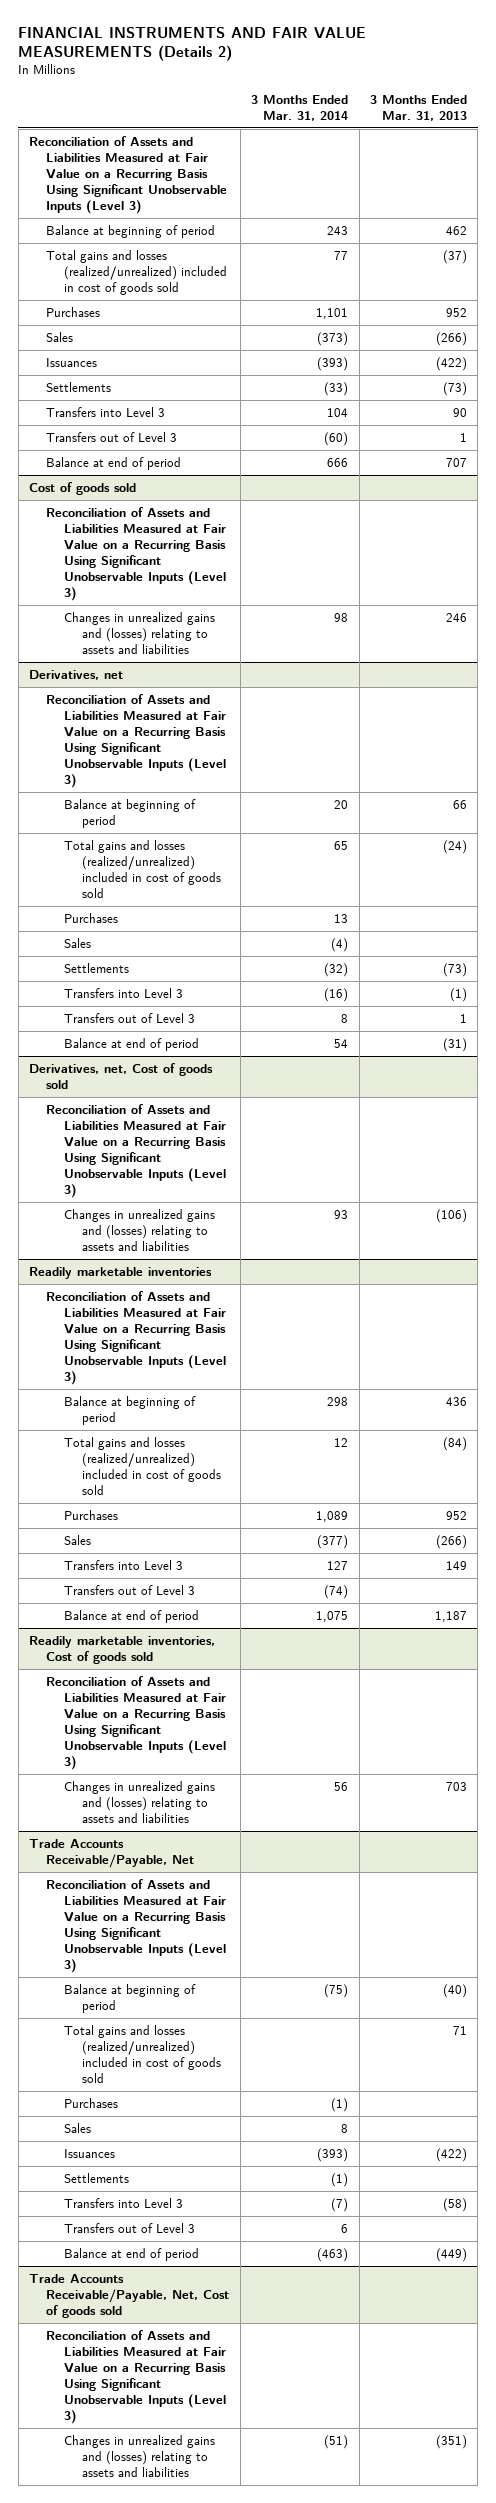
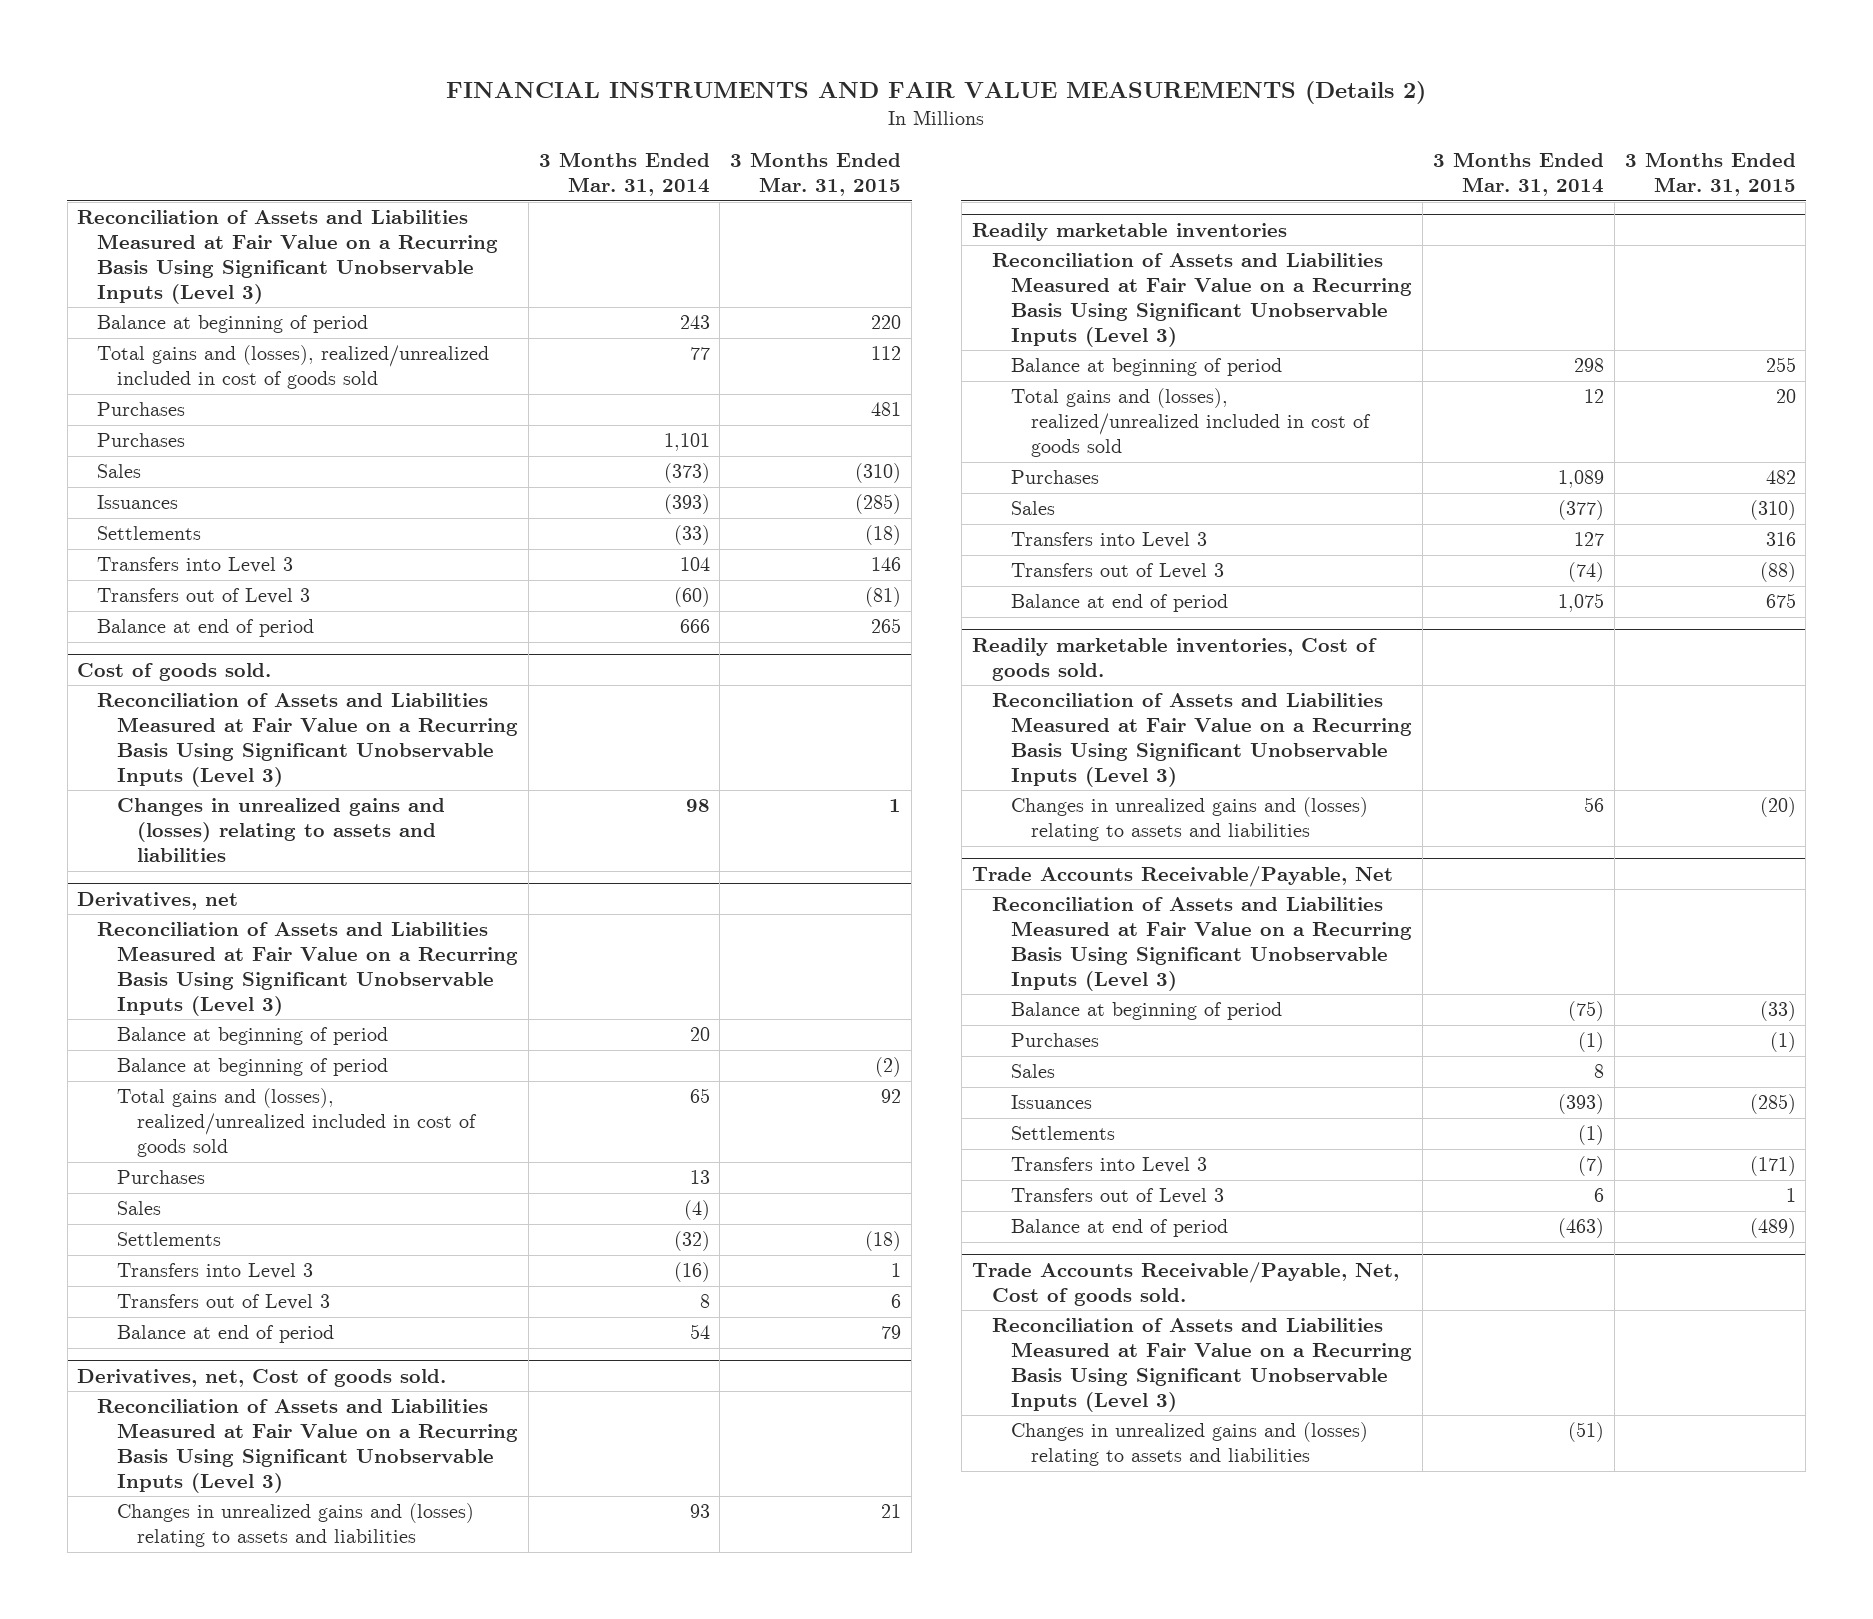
[370,94,468,121] 3 Months Ended Mar. 31, 2013 -> none
none -> [730,152,902,197] 3 Months Ended Mar. 31, 2015
[46,249,228,295] Total gains and losses (realized/unrealized) included in cost of goods sold -> [97,345,490,390] Total gains and (losses), realized/unrealized included in cost of goods sold
none -> [97,402,186,417] Purchases
[28,481,136,495] Cost of goods sold -> [77,662,272,681] Cost of goods sold.
none -> [117,1058,389,1077] Balance at beginning of period
[64,839,221,898] Total gains and losses (realized/unrealized) included in cost of goods sold -> [117,1088,477,1157] Total gains and (losses), realized/unrealized included in cost of goods sold
[28,1062,213,1089] Derivatives, net, Cost of goods sold -> [77,1368,447,1387] Derivatives, net, Cost of goods sold.
[64,1436,221,1495] Total gains and losses (realized/unrealized) included in cost of goods sold -> [1011,388,1372,457] Total gains and (losses), realized/unrealized included in cost of goods sold
[28,1635,215,1664] Readily marketable inventories, Cost of goods sold -> [971,637,1377,681] Readily marketable inventories, Cost of goods sold.
[64,2024,221,2083] Total gains and losses (realized/unrealized) included in cost of goods sold -> none
[28,2273,230,2318] Trade Accounts Receivable/Payable, Net, Cost of goods sold -> [971,1261,1399,1306] Trade Accounts Receivable/Payable, Net, Cost of goods sold.

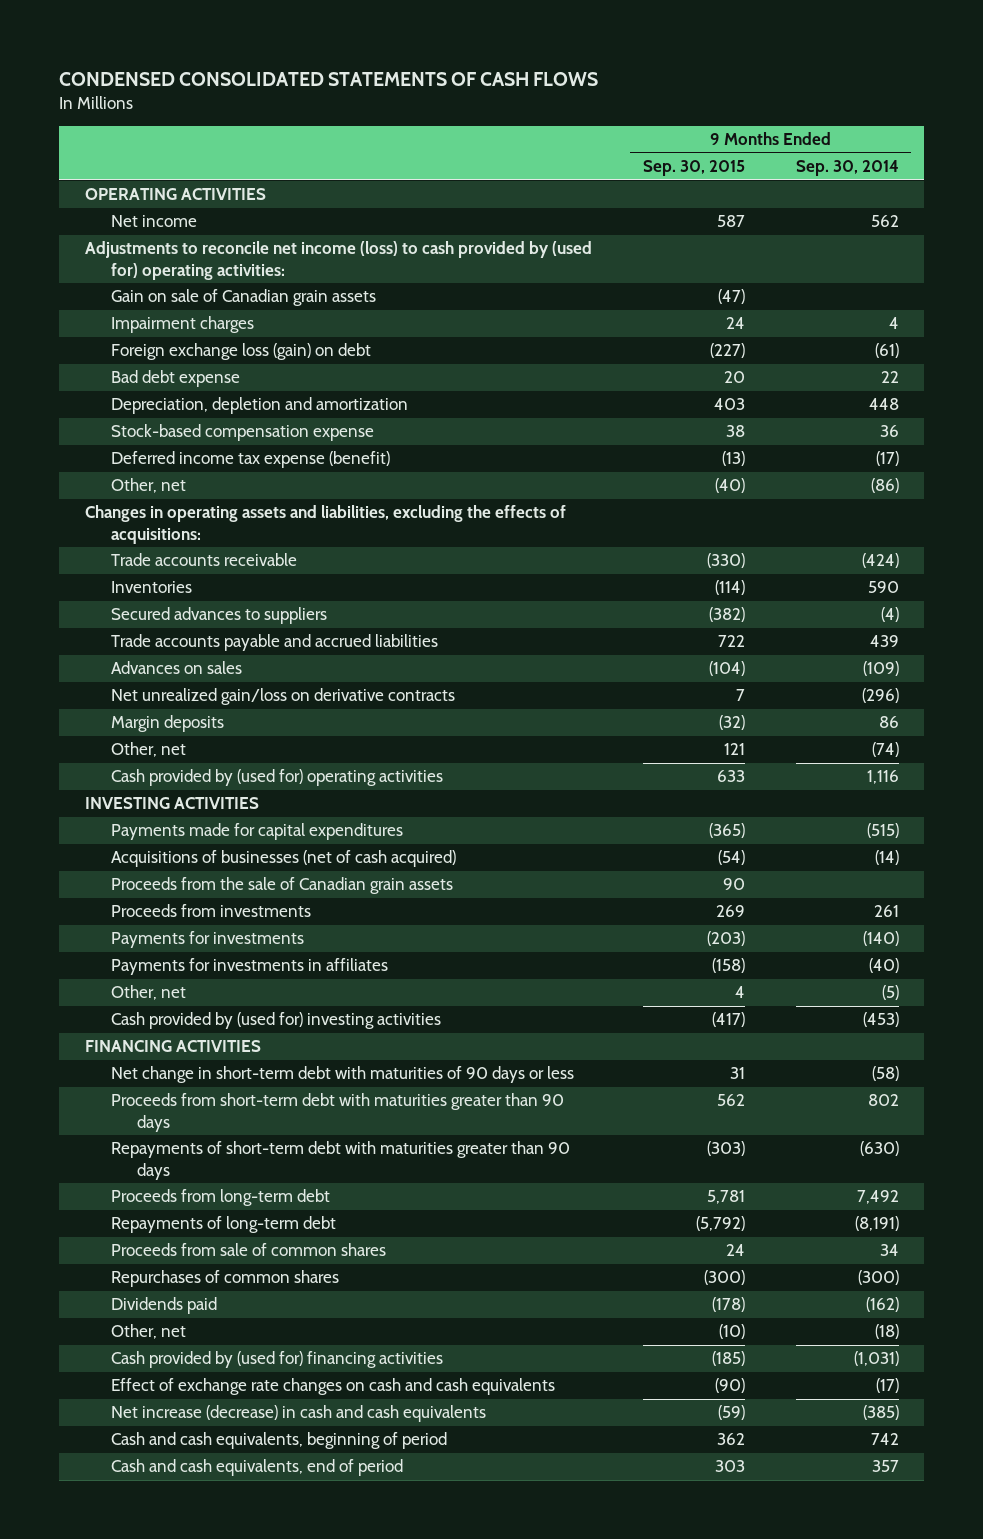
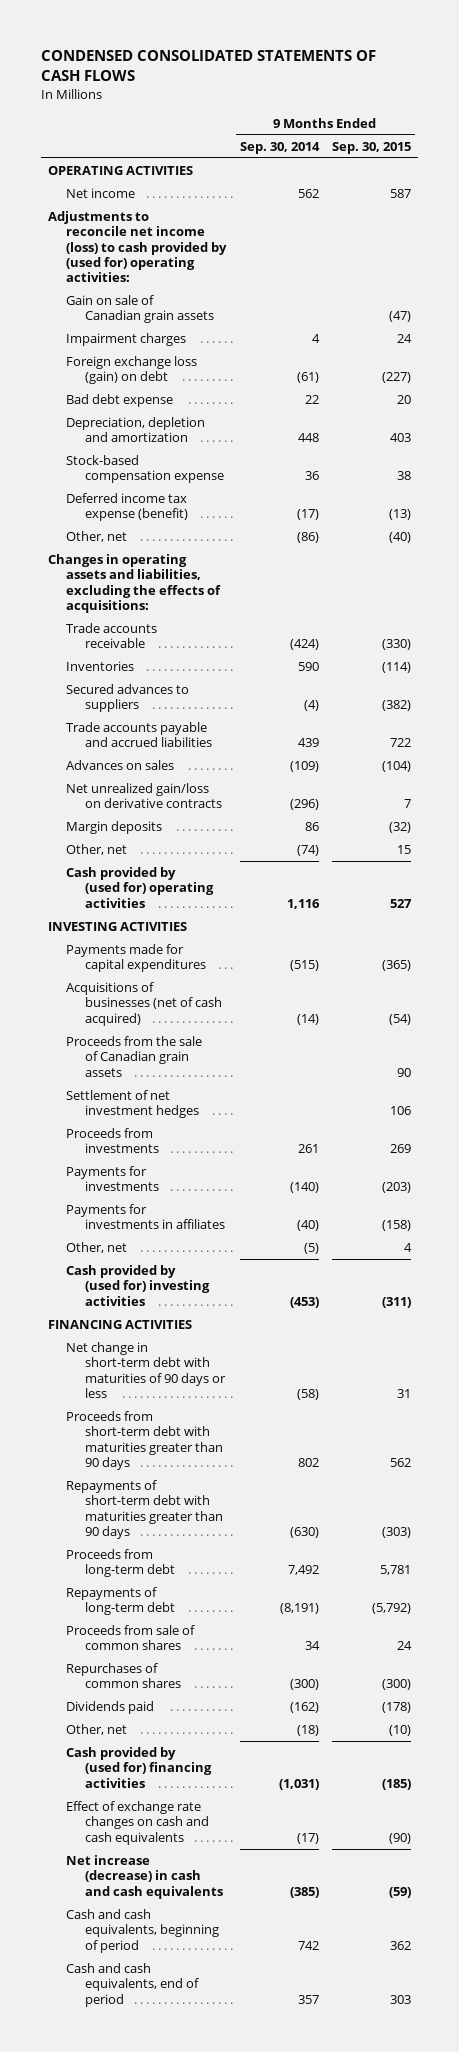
[723,743,745,756] 121 -> [397,845,412,855] 15
[716,770,745,783] 633 -> [390,898,413,908] 527
none -> [66,1090,199,1119] Settlement of net investment hedges
[711,1012,745,1028] (417) -> [382,1296,412,1308] (311)

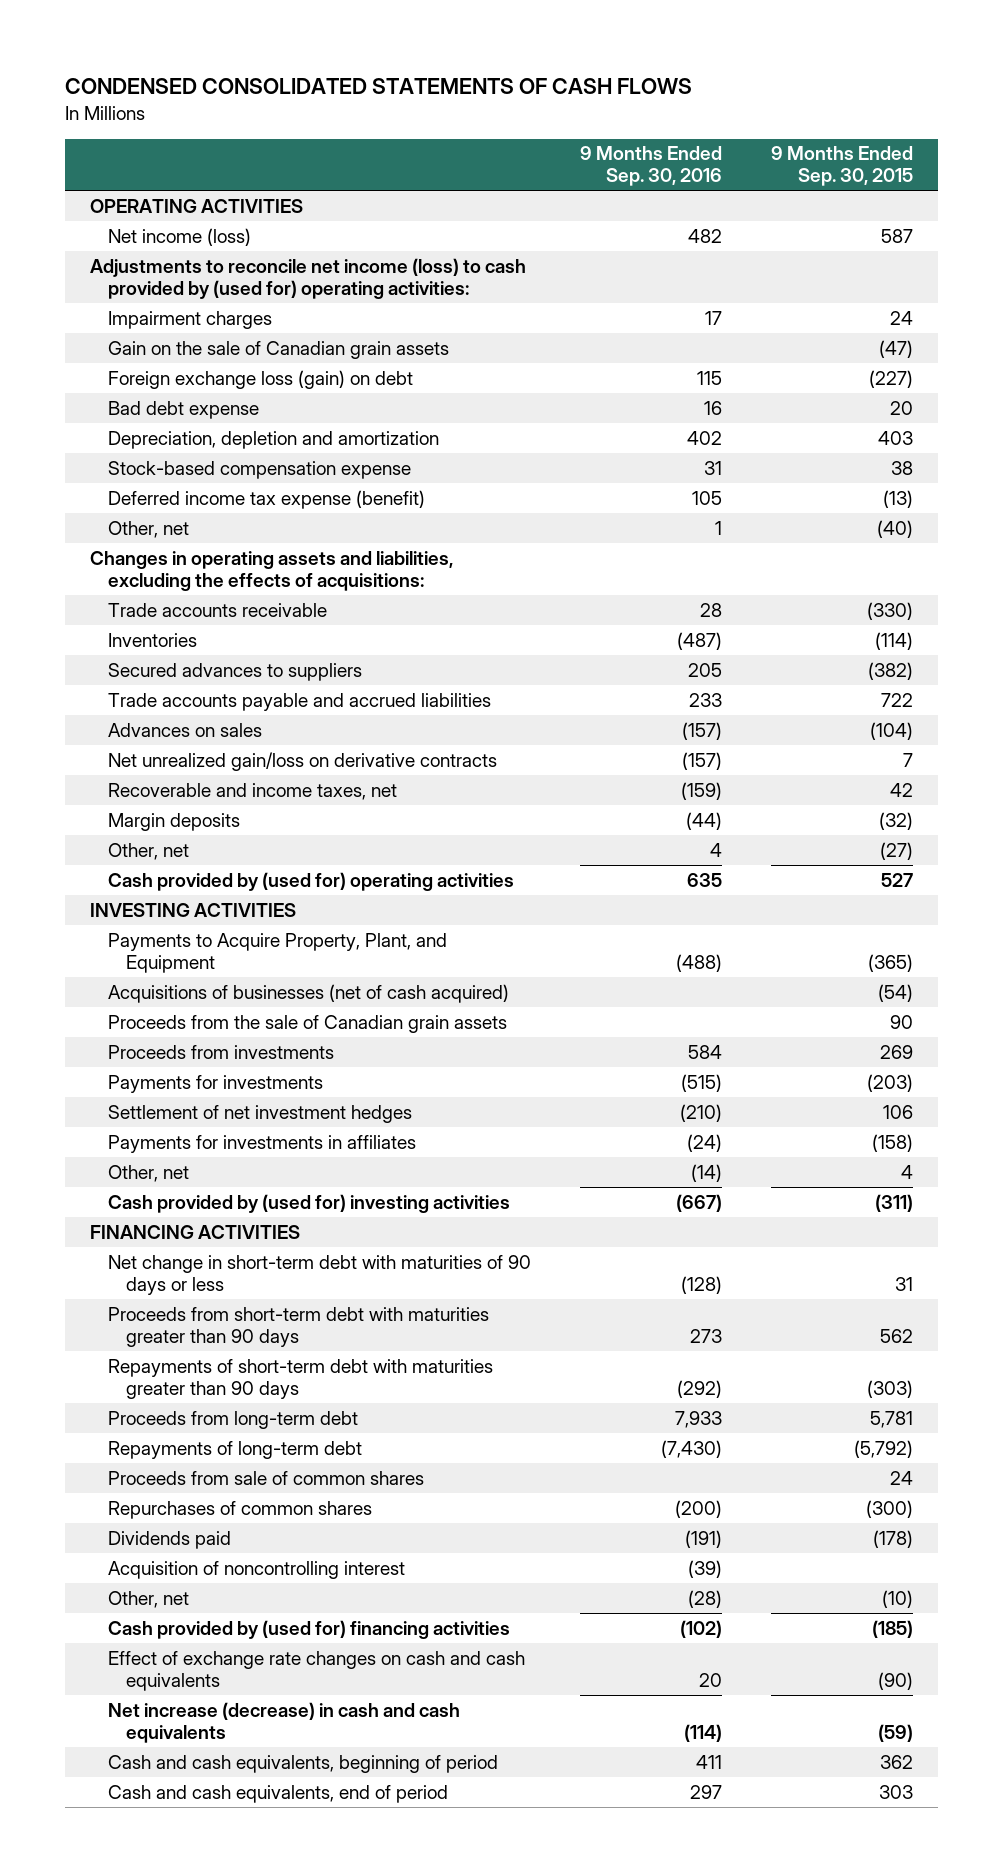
[239,141,320,154] Sep. 30, 2014 -> none
none -> [580,146,723,187] 9 Months Ended Sep. 30, 2016
[66,188,136,199] Net income -> [107,227,251,246] Net income (loss)
[66,295,214,324] Gain on sale of Canadian grain assets -> none
none -> [107,340,449,359] Gain on the sale of Canadian grain assets
none -> [107,782,397,800] Recoverable and income taxes, net
[397,845,412,855] 15 -> [880,841,914,860] (27)
[66,944,206,973] Payments made for capital expenditures -> [107,932,447,973] Payments to Acquire Property, Plant, and Equipment
[66,1090,199,1119] Settlement of net investment hedges -> [107,1104,412,1123] Settlement of net investment hedges
none -> [107,1560,405,1579] Acquisition of noncontrolling interest

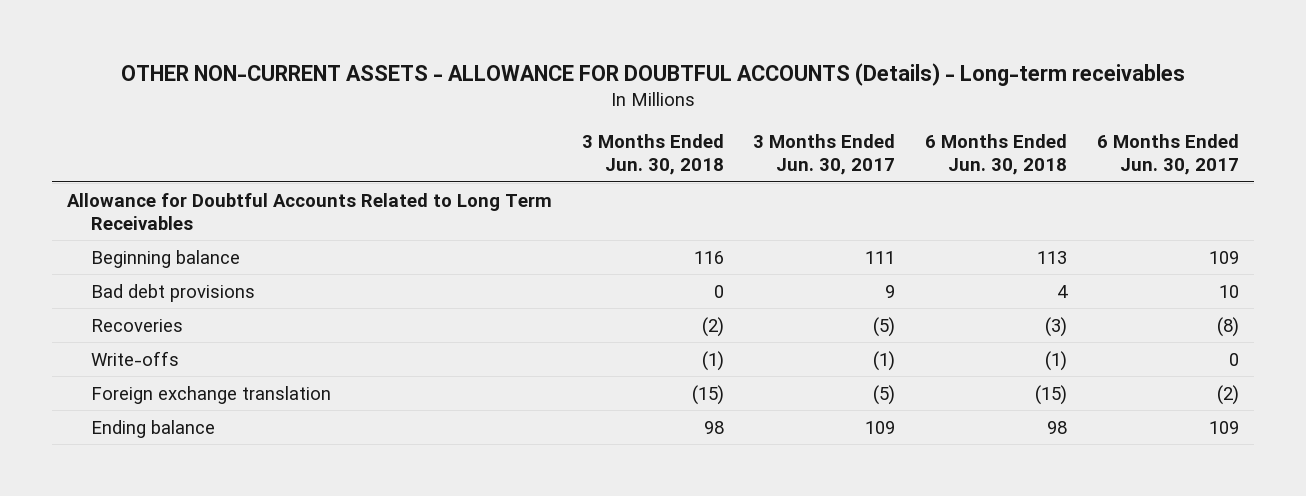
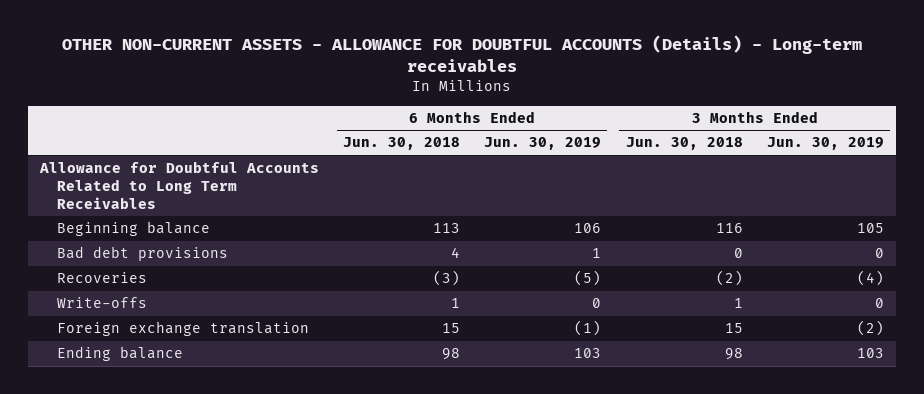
[753,133,896,175] 3 Months Ended Jun. 30, 2017 -> none
[1096,133,1239,175] 6 Months Ended Jun. 30, 2017 -> none
none -> [484,137,602,151] Jun. 30, 2019
none -> [766,137,884,151] Jun. 30, 2019
[701,350,724,371] (1) -> [733,298,743,309] 1
[1045,350,1068,371] (1) -> [451,298,461,309] 1
[691,384,724,405] (15) -> [724,323,743,334] 15
[1035,384,1068,405] (15) -> [442,323,461,334] 15

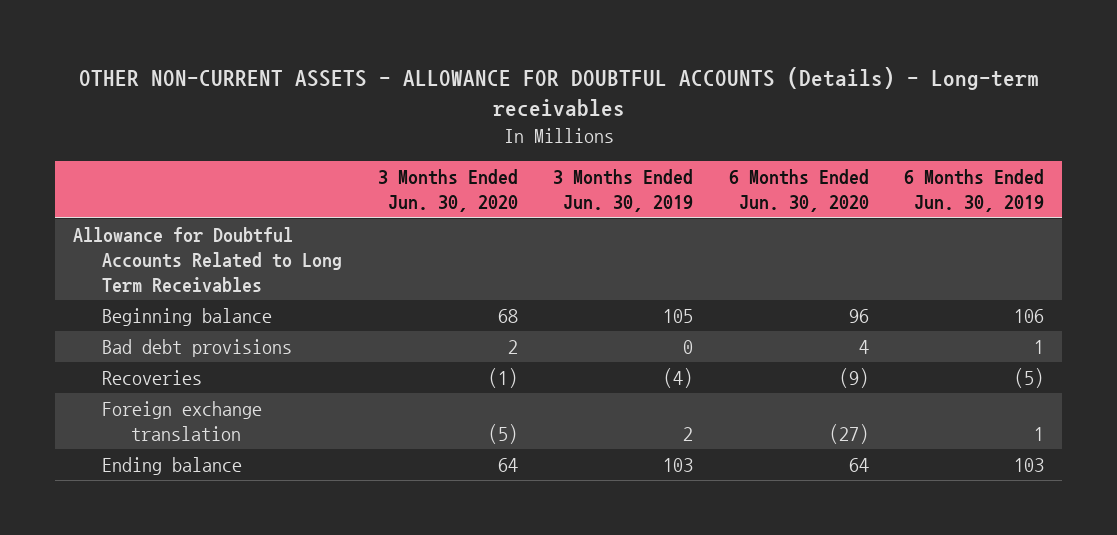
[343,137,461,151] Jun. 30, 2018 -> none
[625,137,743,151] Jun. 30, 2018 -> none
none -> [377,169,518,213] 3 Months Ended Jun. 30, 2020
none -> [728,169,869,213] 6 Months Ended Jun. 30, 2020
[57,297,148,309] Write-offs -> none
[574,320,602,337] (1) -> [1034,426,1045,441] 1
[856,320,884,337] (2) -> [683,426,694,441] 2

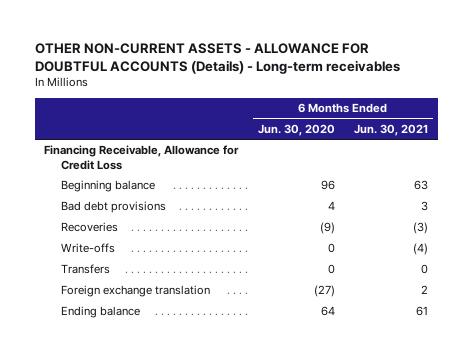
[377,169,518,213] 3 Months Ended Jun. 30, 2020 -> none
[553,169,694,213] 3 Months Ended Jun. 30, 2019 -> none
[904,169,1045,213] 6 Months Ended Jun. 30, 2019 -> none
none -> [354,123,429,136] Jun. 30, 2021
[72,226,342,293] Allowance for Doubtful Accounts Related to Long Term Receivables -> [44,145,240,170] Financing Receivable, Allowance for Credit Loss
none -> [60,243,115,254] Write-offs
none -> [60,264,110,275] Transfers

